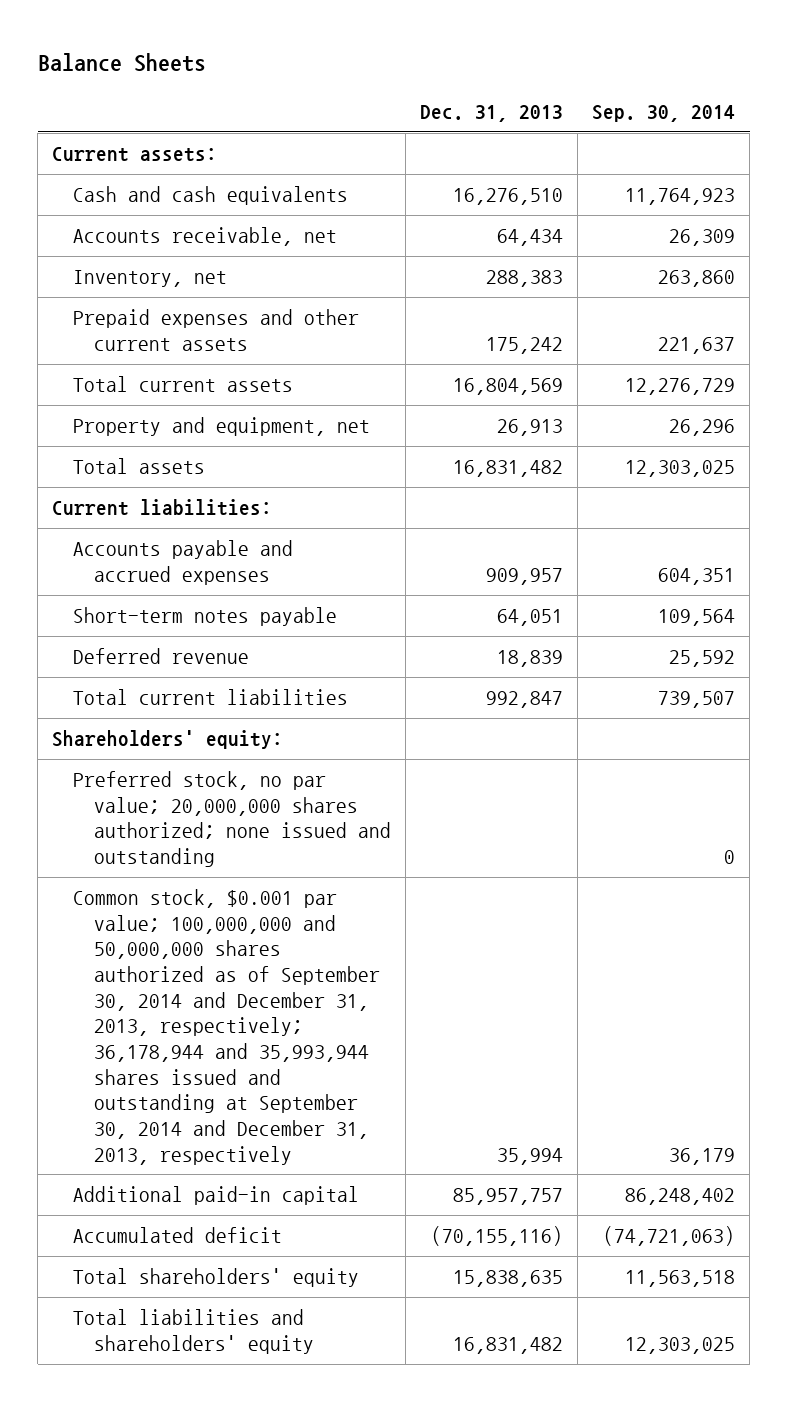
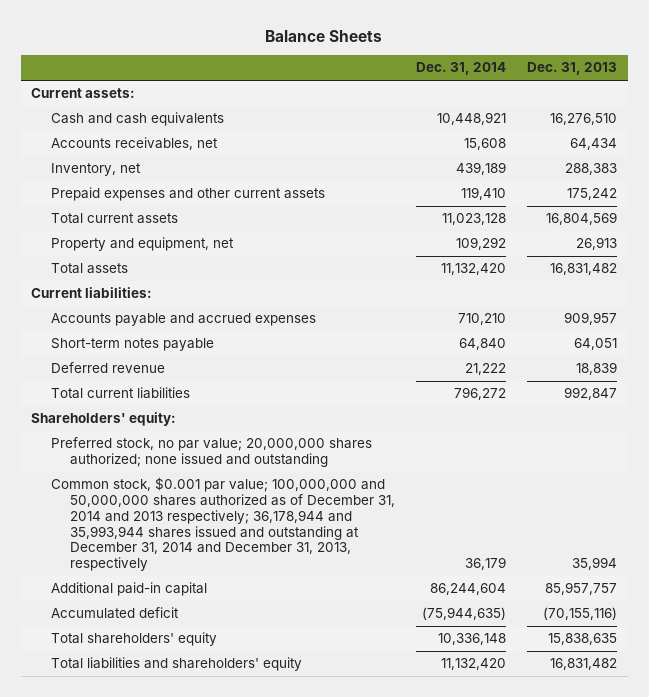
[592,104,736,122] Sep. 30, 2014 -> none
none -> [416,62,507,76] Dec. 31, 2014
[73,227,338,247] Accounts receivable, net -> [50,137,218,151] Accounts receivables, net
[73,889,380,1165] Common stock, $0.001 par value; 100,000,000 and 50,000,000 shares authorized as of September 30, 2014 and December 31, 2013, respectively; 36,178,944 and 35,993,944 shares issued and outstanding at September 30, 2014 and December 31, 2013, respectively -> [50,477,396,572] Common stock, $0.001 par value; 100,000,000 and 50,000,000 shares authorized as of December 31, 2014 and 2013 respectively; 36,178,944 and 35,993,944 shares issued and outstanding at December 31, 2014 and December 31, 2013, respectively

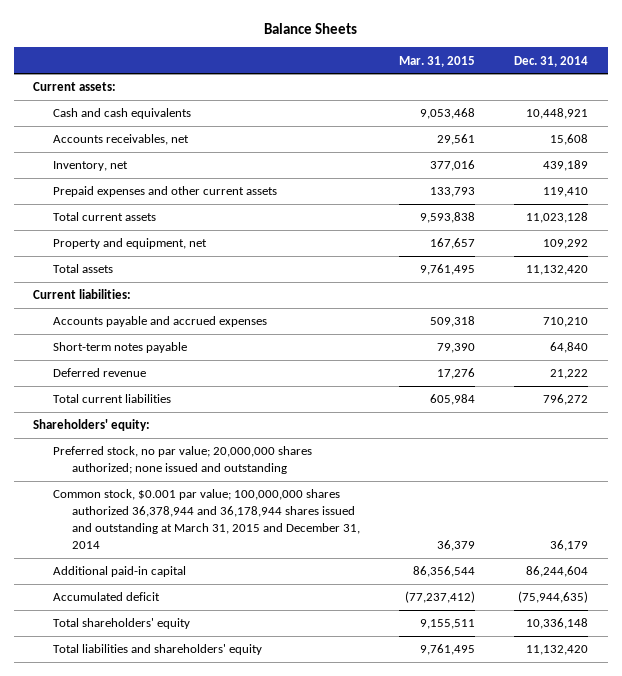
[527,62,618,76] Dec. 31, 2013 -> none
none -> [399,55,476,67] Mar. 31, 2015
[50,477,396,572] Common stock, $0.001 par value; 100,000,000 and 50,000,000 shares authorized as of December 31, 2014 and 2013 respectively; 36,178,944 and 35,993,944 shares issued and outstanding at December 31, 2014 and December 31, 2013, respectively -> [52,489,360,550] Common stock, $0.001 par value; 100,000,000 shares authorized 36,378,944 and 36,178,944 shares issued and outstanding at March 31, 2015 and December 31, 2014

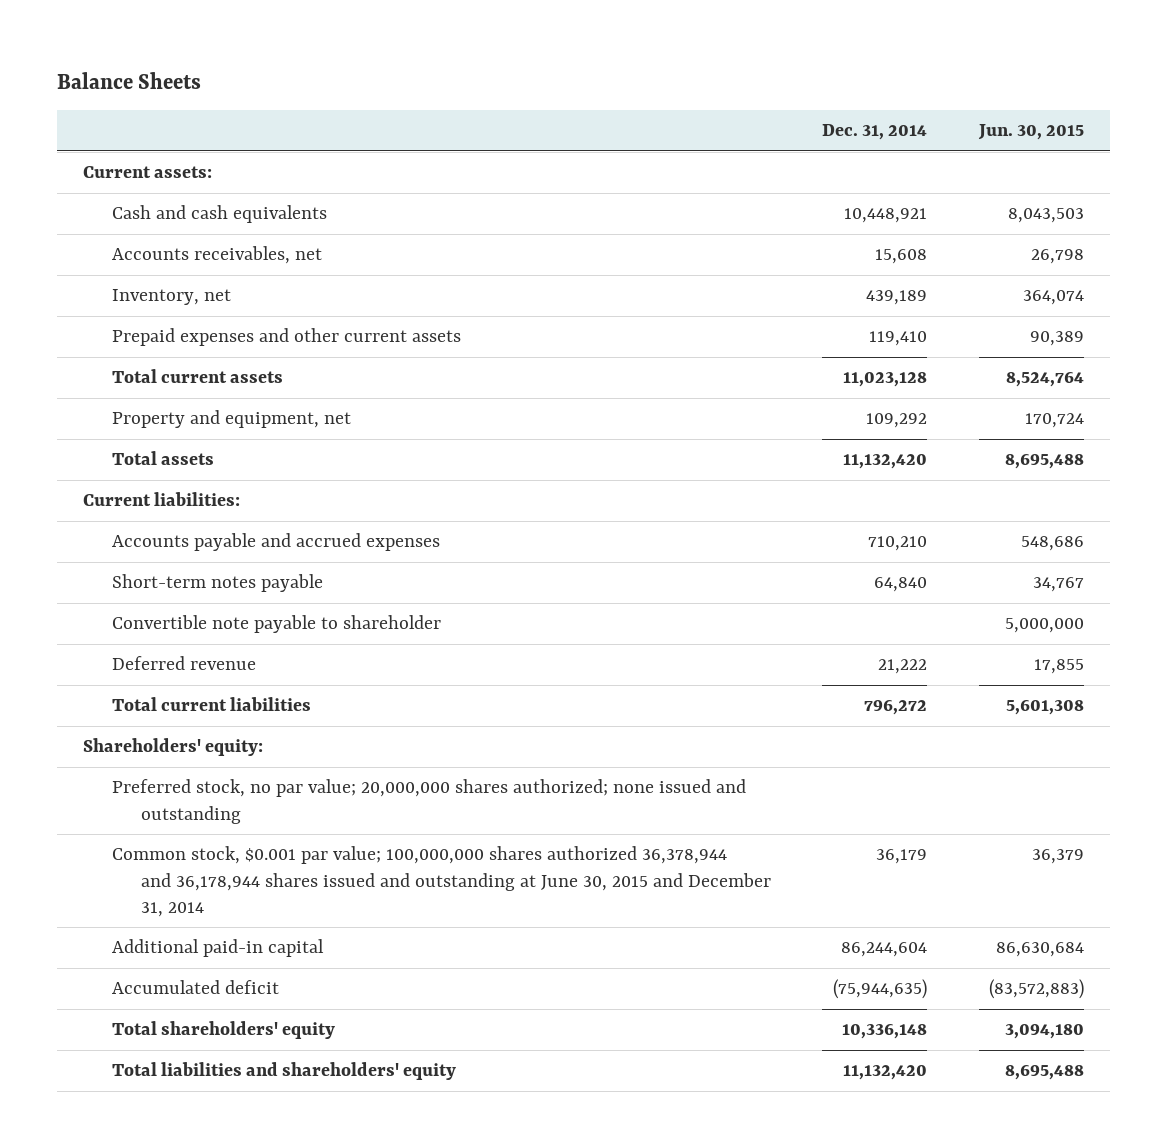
[399,55,476,67] Mar. 31, 2015 -> none
none -> [977,124,1084,141] Jun. 30, 2015
none -> [111,615,441,634] Convertible note payable to shareholder
[52,489,360,550] Common stock, $0.001 par value; 100,000,000 shares authorized 36,378,944 and 36,178,944 shares issued and outstanding at March 31, 2015 and December 31, 2014 -> [111,846,771,918] Common stock, $0.001 par value; 100,000,000 shares authorized 36,378,944 and 36,178,944 shares issued and outstanding at June 30, 2015 and December 31, 2014

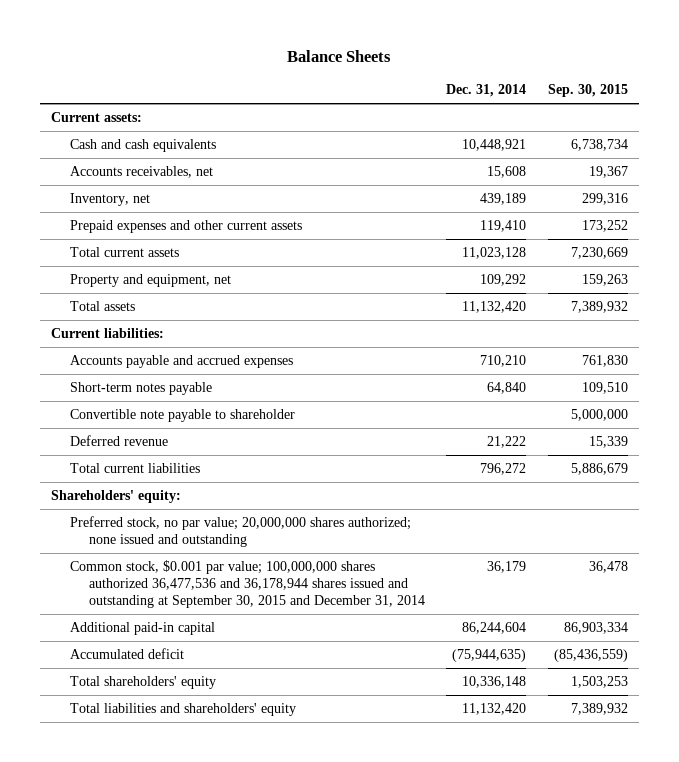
[977,124,1084,141] Jun. 30, 2015 -> none
none -> [548,84,629,98] Sep. 30, 2015
[111,846,771,918] Common stock, $0.001 par value; 100,000,000 shares authorized 36,378,944 and 36,178,944 shares issued and outstanding at June 30, 2015 and December 31, 2014 -> [69,560,425,609] Common stock, $0.001 par value; 100,000,000 shares authorized 36,477,536 and 36,178,944 shares issued and outstanding at September 30, 2015 and December 31, 2014

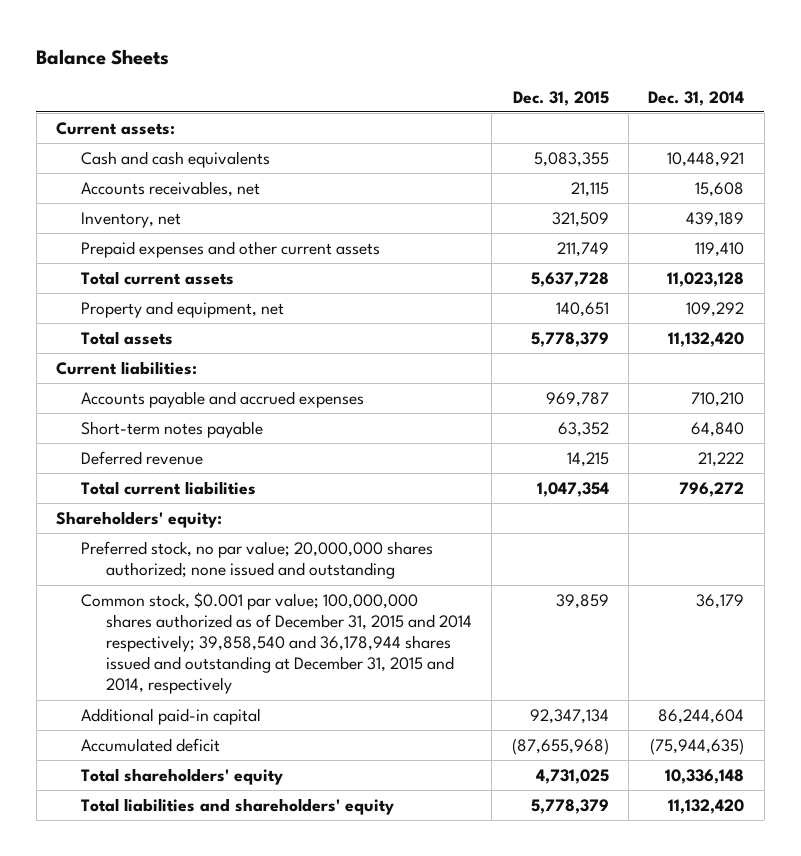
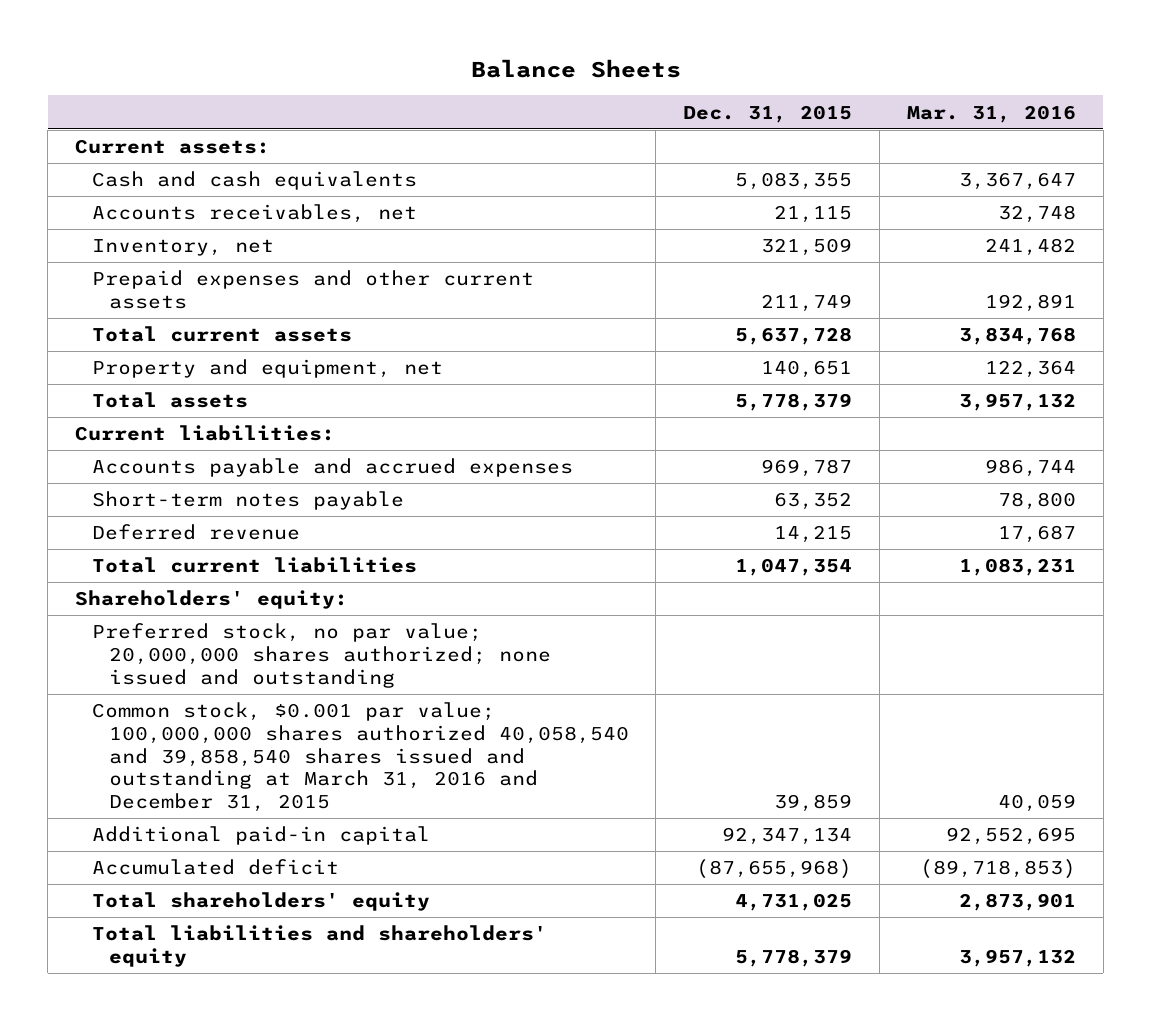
[648,90,745,106] Dec. 31, 2014 -> none
none -> [906,104,1076,123] Mar. 31, 2016
[80,592,472,695] Common stock, $0.001 par value; 100,000,000 shares authorized as of December 31, 2015 and 2014 respectively; 39,858,540 and 36,178,944 shares issued and outstanding at December 31, 2015 and 2014, respectively -> [91,702,629,812] Common stock, $0.001 par value; 100,000,000 shares authorized 40,058,540 and 39,858,540 shares issued and outstanding at March 31, 2016 and December 31, 2015

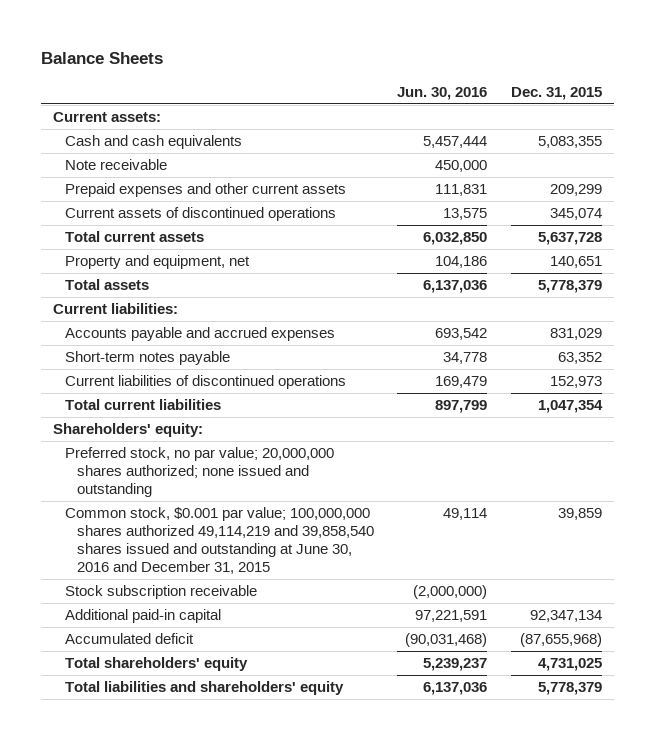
[906,104,1076,123] Mar. 31, 2016 -> none
none -> [397,86,488,100] Jun. 30, 2016
[91,204,417,224] Accounts receivables, net -> none
[91,239,274,257] Inventory, net -> none
none -> [64,159,167,171] Note receivable
[761,293,853,312] 211,749 -> [549,184,602,197] 209,299
none -> [64,207,336,222] Current assets of discontinued operations
[761,459,853,478] 969,787 -> [549,328,602,341] 831,029
[91,524,300,541] Deferred revenue -> none
none -> [64,375,346,390] Current liabilities of discontinued operations
[91,702,629,812] Common stock, $0.001 par value; 100,000,000 shares authorized 40,058,540 and 39,858,540 shares issued and outstanding at March 31, 2016 and December 31, 2015 -> [64,507,375,575] Common stock, $0.001 par value; 100,000,000 shares authorized 49,114,219 and 39,858,540 shares issued and outstanding at June 30, 2016 and December 31, 2015
none -> [64,585,257,600] Stock subscription receivable

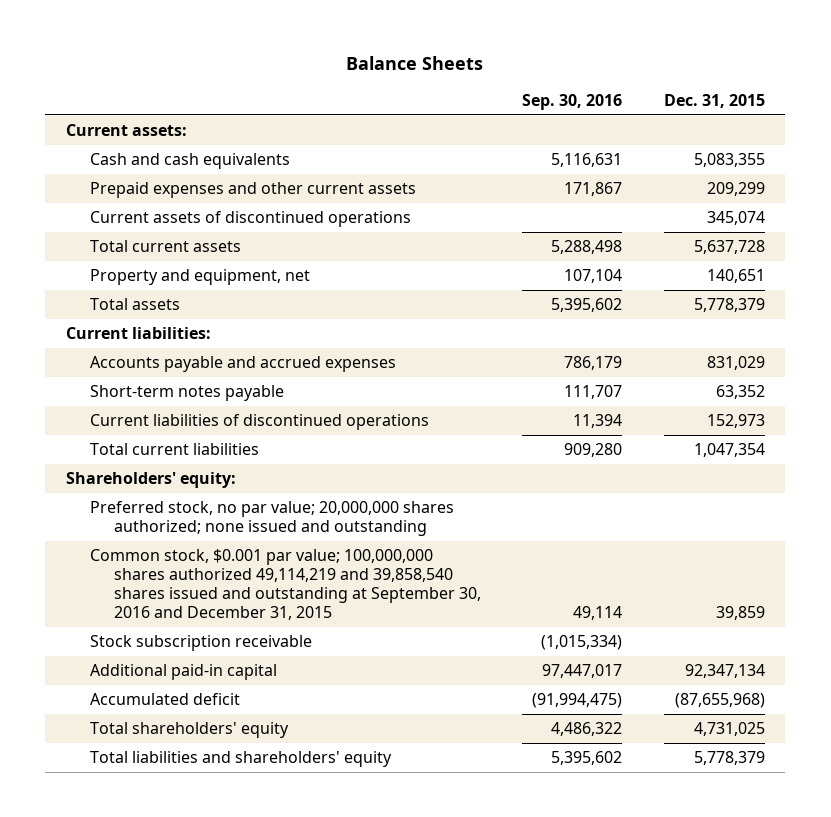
[397,86,488,100] Jun. 30, 2016 -> none
none -> [522,93,623,110] Sep. 30, 2016
[64,159,167,171] Note receivable -> none
[64,507,375,575] Common stock, $0.001 par value; 100,000,000 shares authorized 49,114,219 and 39,858,540 shares issued and outstanding at June 30, 2016 and December 31, 2015 -> [89,549,481,621] Common stock, $0.001 par value; 100,000,000 shares authorized 49,114,219 and 39,858,540 shares issued and outstanding at September 30, 2016 and December 31, 2015

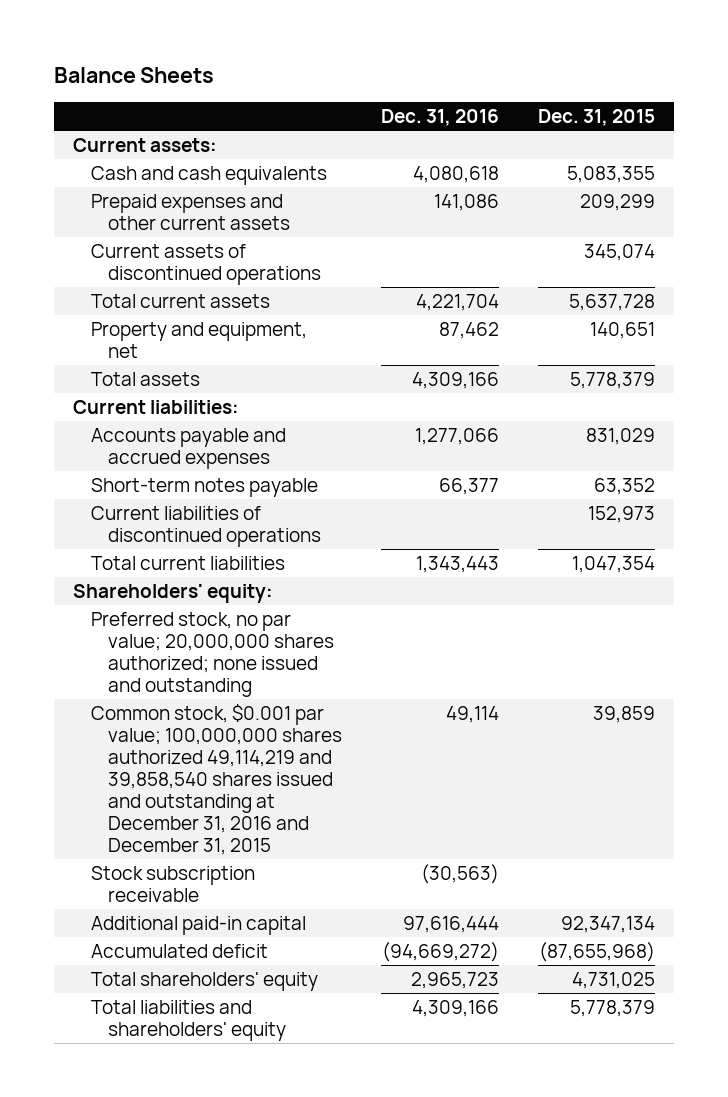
[522,93,623,110] Sep. 30, 2016 -> none
none -> [380,108,499,126] Dec. 31, 2016
[89,549,481,621] Common stock, $0.001 par value; 100,000,000 shares authorized 49,114,219 and 39,858,540 shares issued and outstanding at September 30, 2016 and December 31, 2015 -> [90,704,343,856] Common stock, $0.001 par value; 100,000,000 shares authorized 49,114,219 and 39,858,540 shares issued and outstanding at December 31, 2016 and December 31, 2015

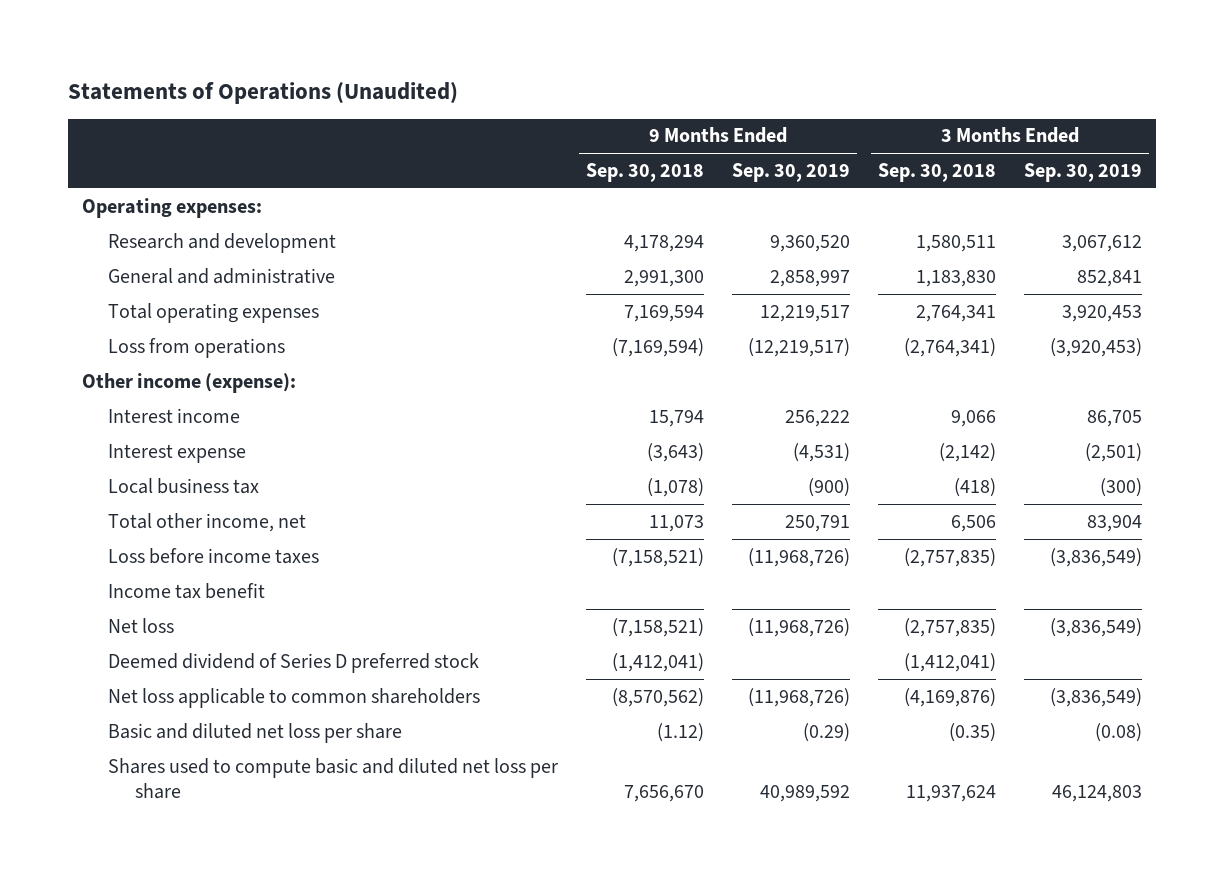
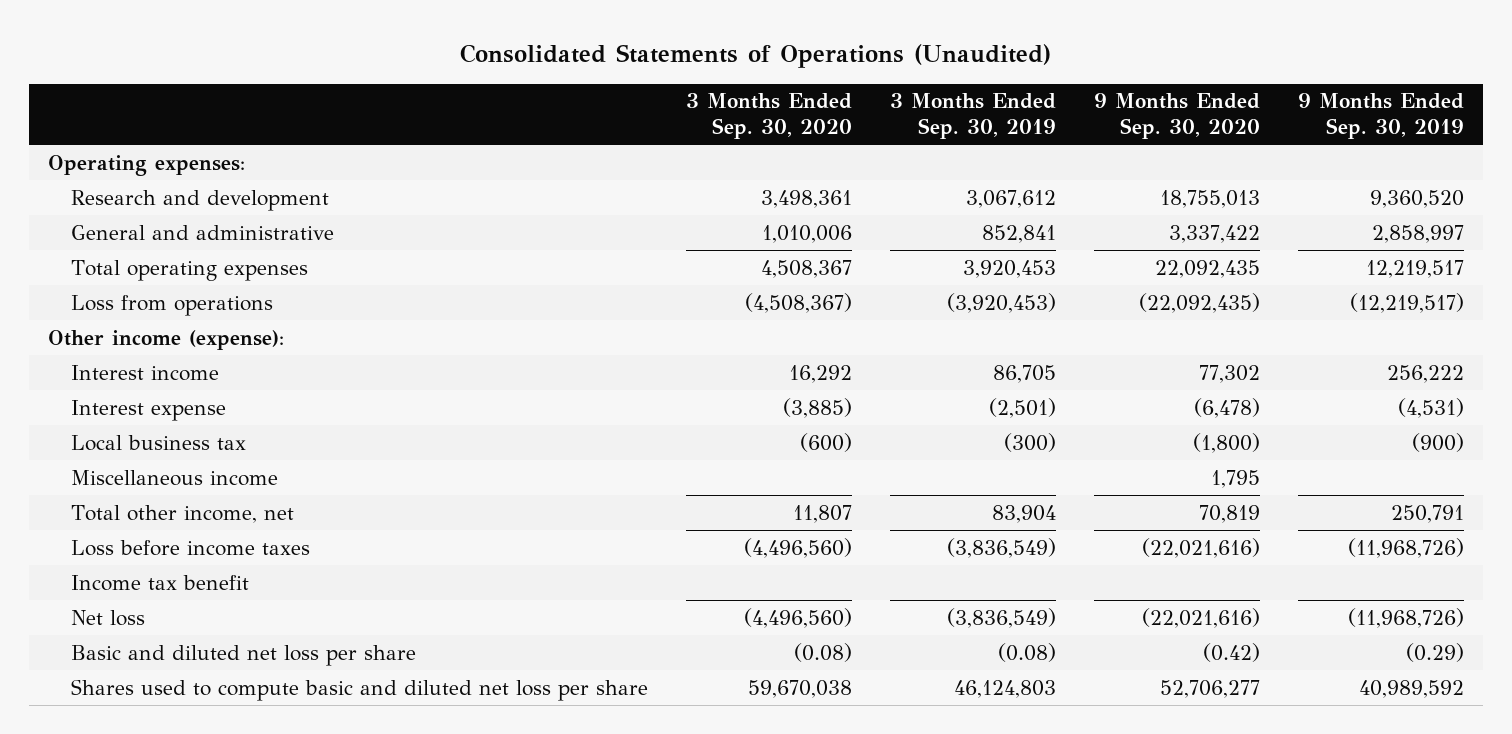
[67,81,458,104] Statements of Operations (Unaudited) -> [459,44,1051,69] Consolidated Statements of Operations (Unaudited)
[586,162,705,182] Sep. 30, 2018 -> none
[878,162,997,182] Sep. 30, 2018 -> none
none -> [686,93,853,139] 3 Months Ended Sep. 30, 2020
none -> [1093,93,1260,139] 9 Months Ended Sep. 30, 2020
none -> [71,469,279,486] Miscellaneous income
[108,652,480,673] Deemed dividend of Series D preferred stock -> none
[108,687,481,708] Net loss applicable to common shareholders -> none

